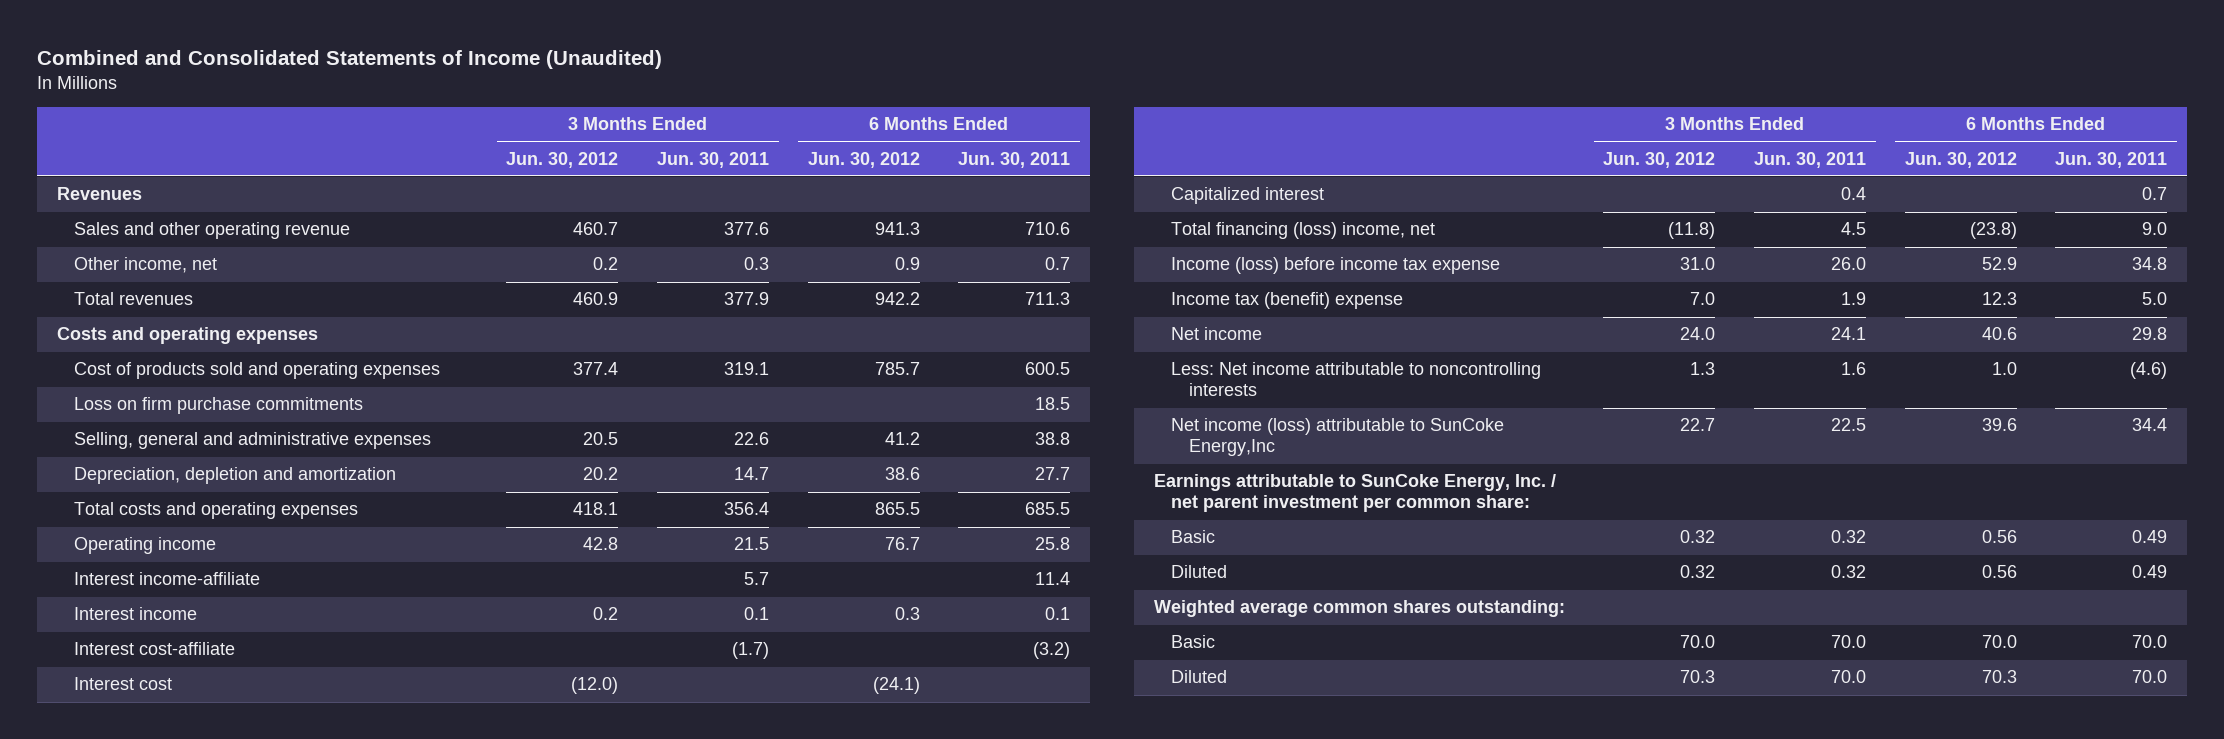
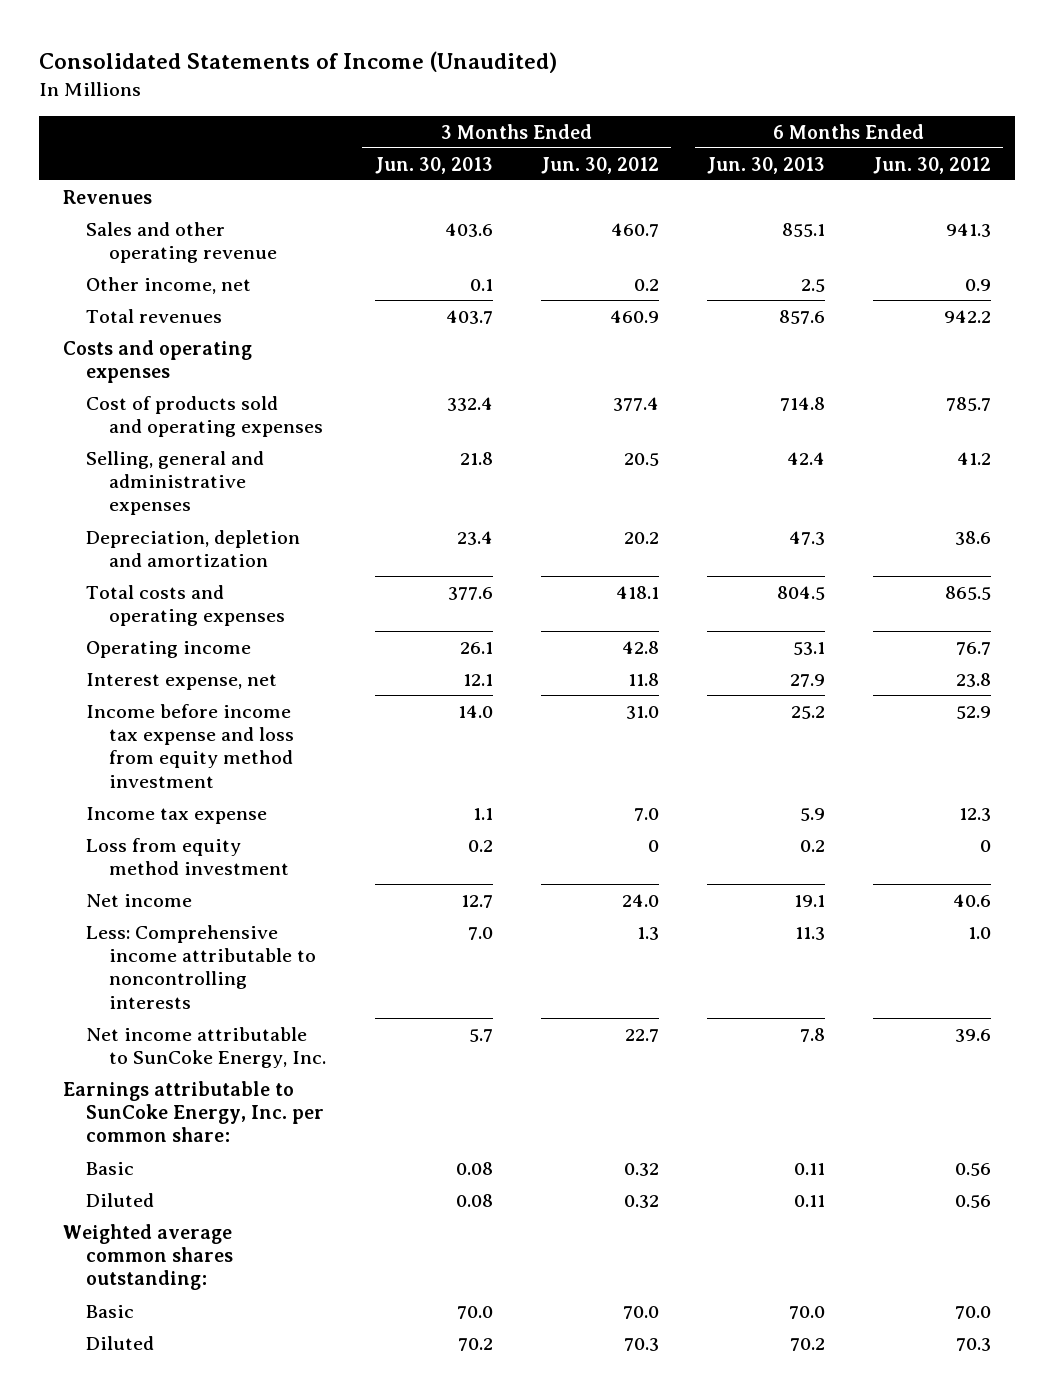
[37,49,663,69] Combined and Consolidated Statements of Income (Unaudited) -> [38,51,557,74] Consolidated Statements of Income (Unaudited)
[656,151,769,168] Jun. 30, 2011 -> none
[958,151,1071,168] Jun. 30, 2011 -> none
none -> [374,156,493,174] Jun. 30, 2013
none -> [706,156,825,174] Jun. 30, 2013
[74,397,364,415] Loss on firm purchase commitments -> none
[74,572,261,586] Interest income-affiliate -> none
[74,607,198,621] Interest income -> none
[74,642,236,656] Interest cost-affiliate -> none
[1171,187,1325,205] Capitalized interest -> none
[1171,222,1436,240] Total financing (loss) income, net -> none
[74,677,173,691] Interest cost -> [86,672,278,690] Interest expense, net
[571,677,619,695] (12.0) -> [627,672,659,686] 11.8
[872,677,920,695] (24.1) -> [956,672,992,687] 23.8
[1171,257,1501,275] Income (loss) before income tax expense -> [86,703,295,788] Income before income tax expense and loss from equity method investment
[1171,292,1404,310] Income tax (benefit) expense -> [86,806,268,824] Income tax expense
none -> [86,837,290,876] Loss from equity method investment
[1171,362,1542,397] Less: Net income attributable to noncontrolling interests -> [86,924,317,1009] Less: Comprehensive income attributable to noncontrolling interests
[1171,418,1505,457] Net income (loss) attributable to SunCoke Energy,Inc -> [86,1026,327,1069] Net income attributable to SunCoke Energy, Inc.
[1153,474,1556,513] Earnings attributable to SunCoke Energy, Inc. / net parent investment per common share: -> [62,1080,325,1143] Earnings attributable to SunCoke Energy, Inc. per common share:

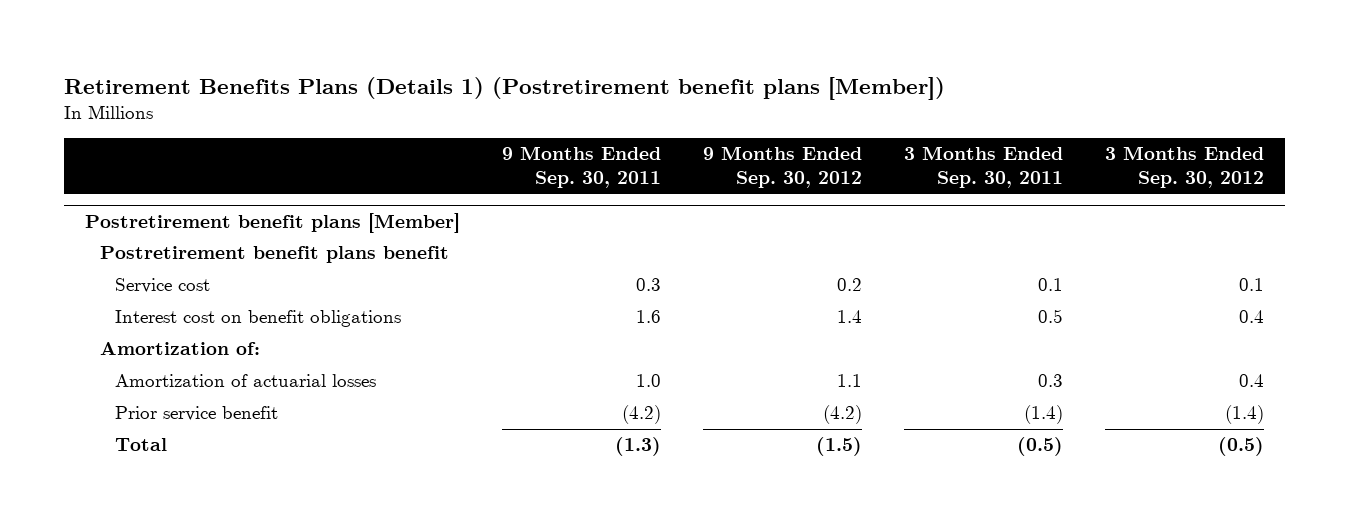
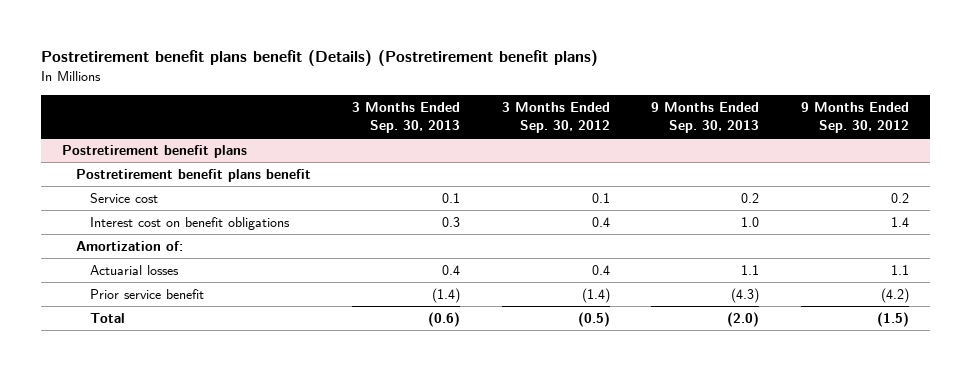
[64,76,946,100] Retirement Benefits Plans (Details 1) (Postretirement benefit plans [Member]) -> [40,50,598,67] Postretirement benefit plans benefit (Details) (Postretirement benefit plans)
[502,146,662,188] 9 Months Ended Sep. 30, 2011 -> none
[904,146,1064,188] 3 Months Ended Sep. 30, 2011 -> none
none -> [352,102,461,134] 3 Months Ended Sep. 30, 2013
none -> [651,102,760,134] 9 Months Ended Sep. 30, 2013
[85,213,461,234] Postretirement benefit plans [Member] -> [61,144,247,158] Postretirement benefit plans
[115,374,377,388] Amortization of actuarial losses -> [90,264,180,275] Actuarial losses

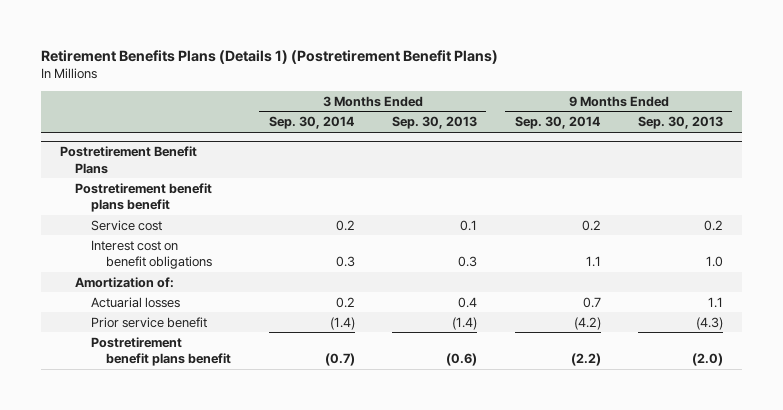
[40,50,598,67] Postretirement benefit plans benefit (Details) (Postretirement benefit plans) -> [41,50,499,65] Retirement Benefits Plans (Details 1) (Postretirement Benefit Plans)
[501,102,610,134] 3 Months Ended Sep. 30, 2012 -> none
[800,102,909,134] 9 Months Ended Sep. 30, 2012 -> none
none -> [268,116,355,130] Sep. 30, 2014
none -> [514,116,601,130] Sep. 30, 2014
[61,144,247,158] Postretirement benefit plans -> [60,146,198,174] Postretirement Benefit Plans
[90,312,126,323] Total -> [90,336,232,367] Postretirement benefit plans benefit

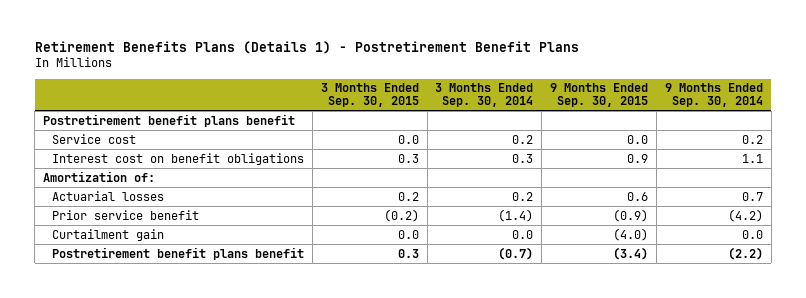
[41,50,499,65] Retirement Benefits Plans (Details 1) (Postretirement Benefit Plans) -> [34,41,579,55] Retirement Benefits Plans (Details 1) - Postretirement Benefit Plans
[392,116,478,130] Sep. 30, 2013 -> none
[637,116,723,130] Sep. 30, 2013 -> none
none -> [320,83,419,108] 3 Months Ended Sep. 30, 2015
none -> [550,83,649,108] 9 Months Ended Sep. 30, 2015
[60,146,198,174] Postretirement Benefit Plans -> none
none -> [52,228,165,241] Curtailment gain

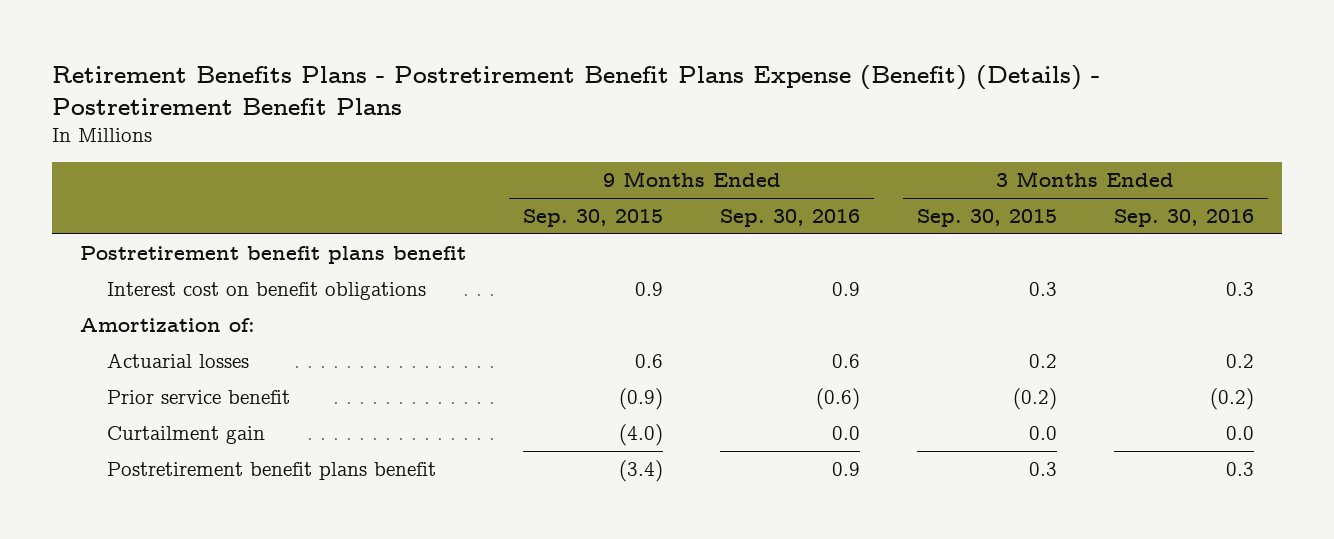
[34,41,579,55] Retirement Benefits Plans (Details 1) - Postretirement Benefit Plans -> [51,65,1100,115] Retirement Benefits Plans - Postretirement Benefit Plans Expense (Benefit) (Details) - Postretirement Benefit Plans
[435,83,534,108] 3 Months Ended Sep. 30, 2014 -> none
[664,83,763,108] 9 Months Ended Sep. 30, 2014 -> none
none -> [720,208,861,227] Sep. 30, 2016
none -> [1113,208,1254,227] Sep. 30, 2016
[52,133,137,144] Service cost -> none

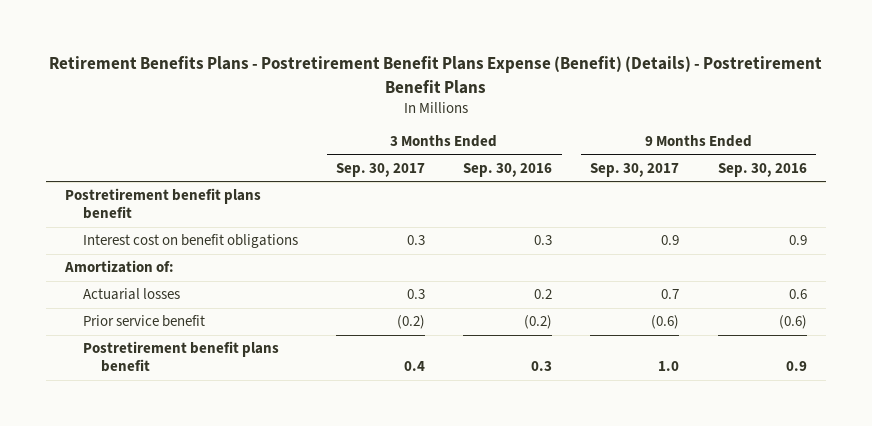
[523,208,664,227] Sep. 30, 2015 -> none
[916,208,1057,227] Sep. 30, 2015 -> none
none -> [336,162,426,177] Sep. 30, 2017
none -> [590,162,680,177] Sep. 30, 2017
[106,425,265,444] Curtailment gain -> none

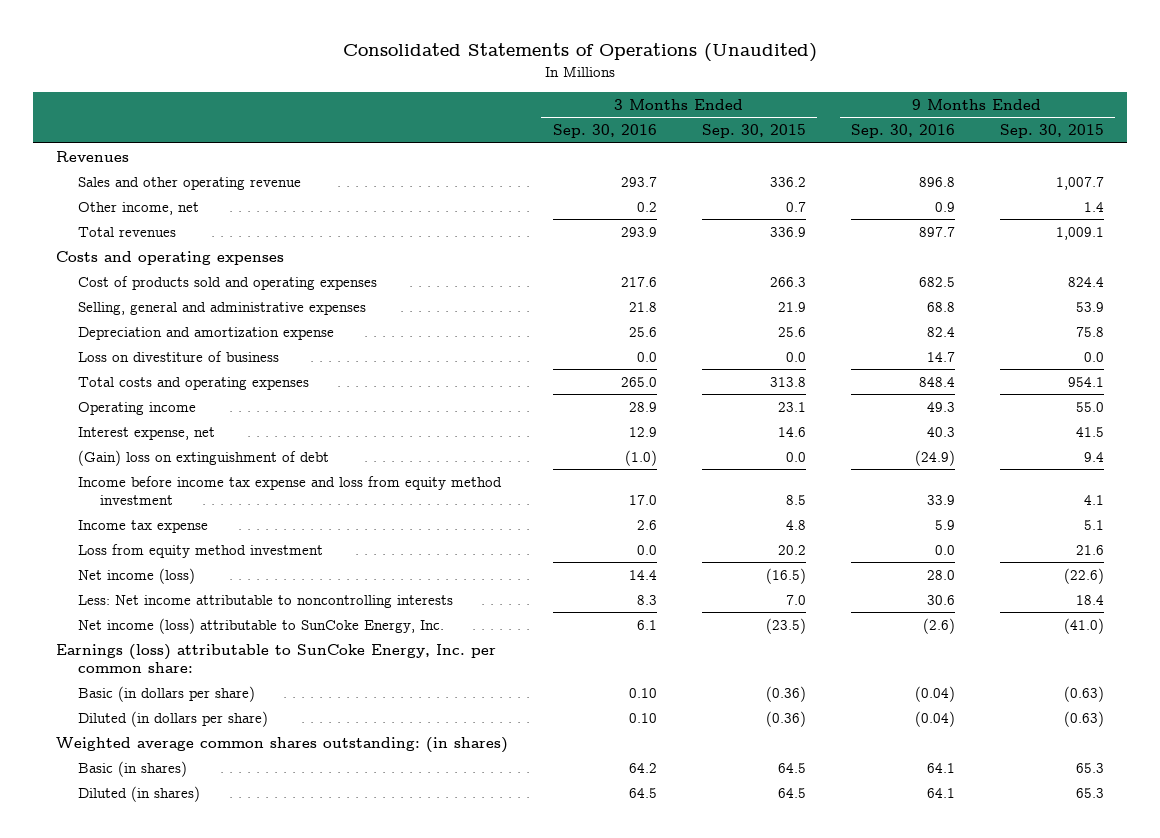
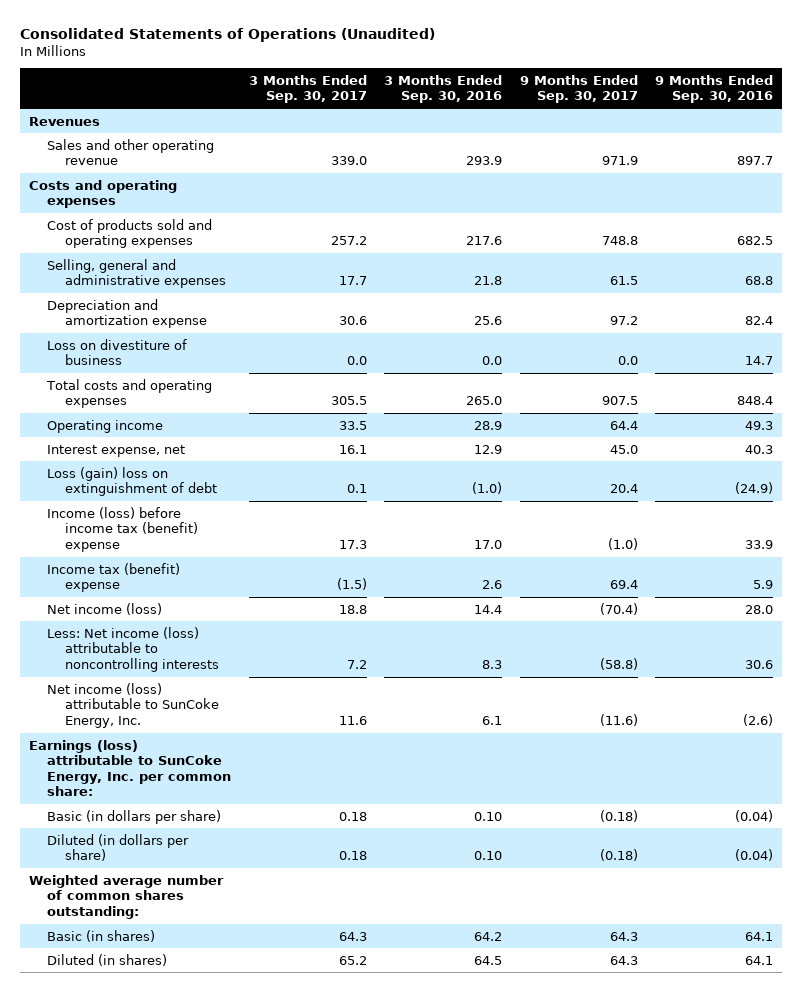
[701,124,806,139] Sep. 30, 2015 -> none
[1000,124,1105,139] Sep. 30, 2015 -> none
none -> [248,74,367,104] 3 Months Ended Sep. 30, 2017
none -> [519,74,638,104] 9 Months Ended Sep. 30, 2017
[77,201,199,215] Other income, net -> none
[77,226,176,237] Total revenues -> none
[620,176,657,187] 293.7 -> [466,156,503,166] 293.9
[918,176,955,187] 896.8 -> [737,156,774,166] 897.7
[77,543,323,558] Loss from equity method investment -> none
[77,449,329,466] (Gain) loss on extinguishment of debt -> [47,466,218,497] Loss (gain) loss on extinguishment of debt
[77,475,502,505] Income before income tax expense and loss from equity method investment -> [47,506,199,552] Income (loss) before income tax (benefit) expense
[77,519,208,533] Income tax expense -> [47,562,181,593] Income tax (benefit) expense
[77,594,453,608] Less: Net income attributable to noncontrolling interests -> [47,626,220,672] Less: Net income (loss) attributable to noncontrolling interests
[55,736,508,753] Weighted average common shares outstanding: (in shares) -> [28,874,224,919] Weighted average number of common shares outstanding:

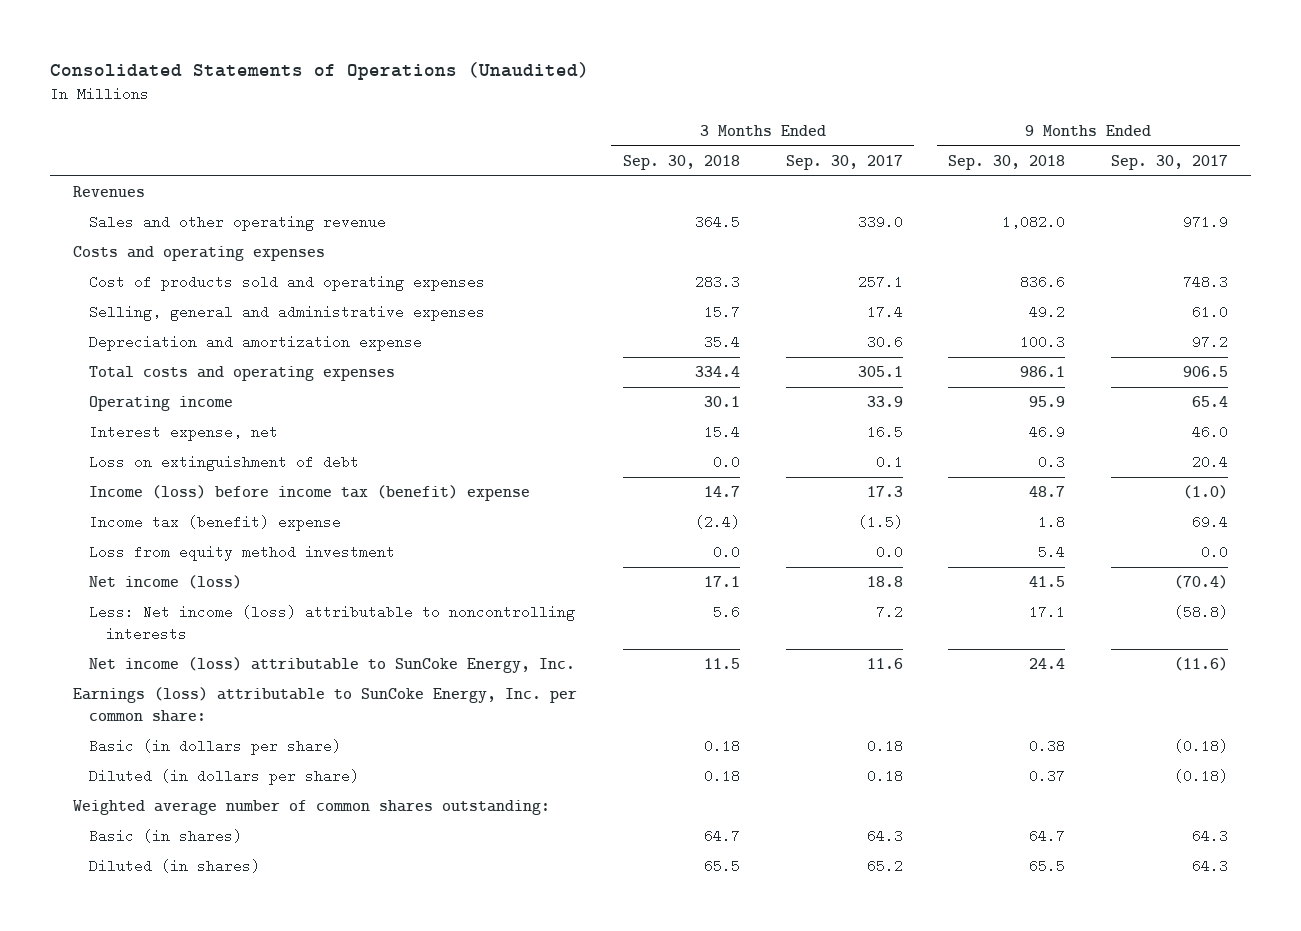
[384,74,503,104] 3 Months Ended Sep. 30, 2016 -> none
[655,74,774,104] 9 Months Ended Sep. 30, 2016 -> none
none -> [622,154,740,170] Sep. 30, 2018
none -> [948,154,1066,170] Sep. 30, 2018
[330,236,367,246] 257.2 -> [857,275,903,290] 257.1
[601,236,638,246] 748.8 -> [1183,275,1229,290] 748.3
[338,276,367,286] 17.7 -> [866,305,903,320] 17.4
[609,276,638,286] 61.5 -> [1192,305,1229,320] 61.0
[47,338,188,366] Loss on divestiture of business -> none
[330,396,367,406] 305.5 -> [857,366,903,378] 305.1
[601,396,638,406] 907.5 -> [1183,366,1229,378] 906.5
[338,420,367,430] 33.5 -> [866,396,903,408] 33.9
[609,420,638,430] 64.4 -> [1192,396,1229,408] 65.4
[338,444,367,454] 16.1 -> [866,425,903,440] 16.5
[609,444,638,454] 45.0 -> [1192,425,1229,440] 46.0
[47,466,218,497] Loss (gain) loss on extinguishment of debt -> [89,455,360,472] Loss on extinguishment of debt
none -> [89,545,396,562] Loss from equity method investment

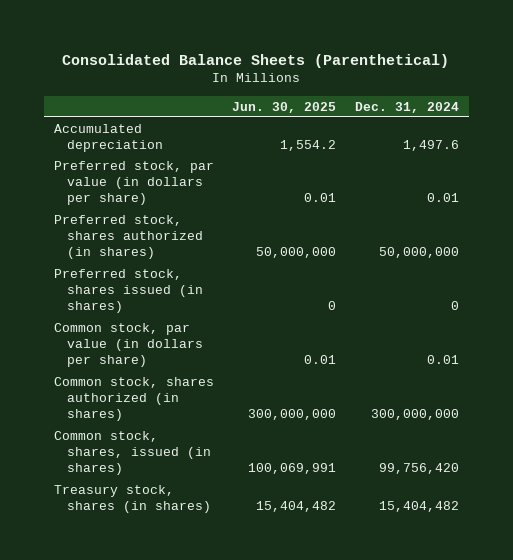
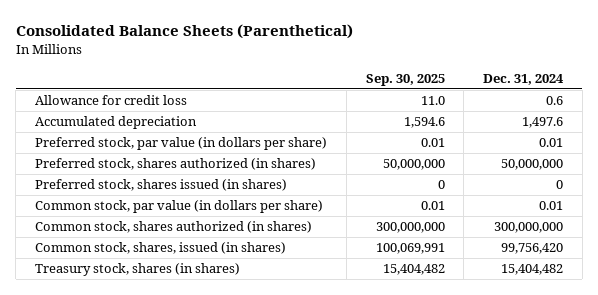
[232,101,337,113] Jun. 30, 2025 -> none
none -> [365,73,445,86] Sep. 30, 2025
none -> [35,95,188,106] Allowance for credit loss

